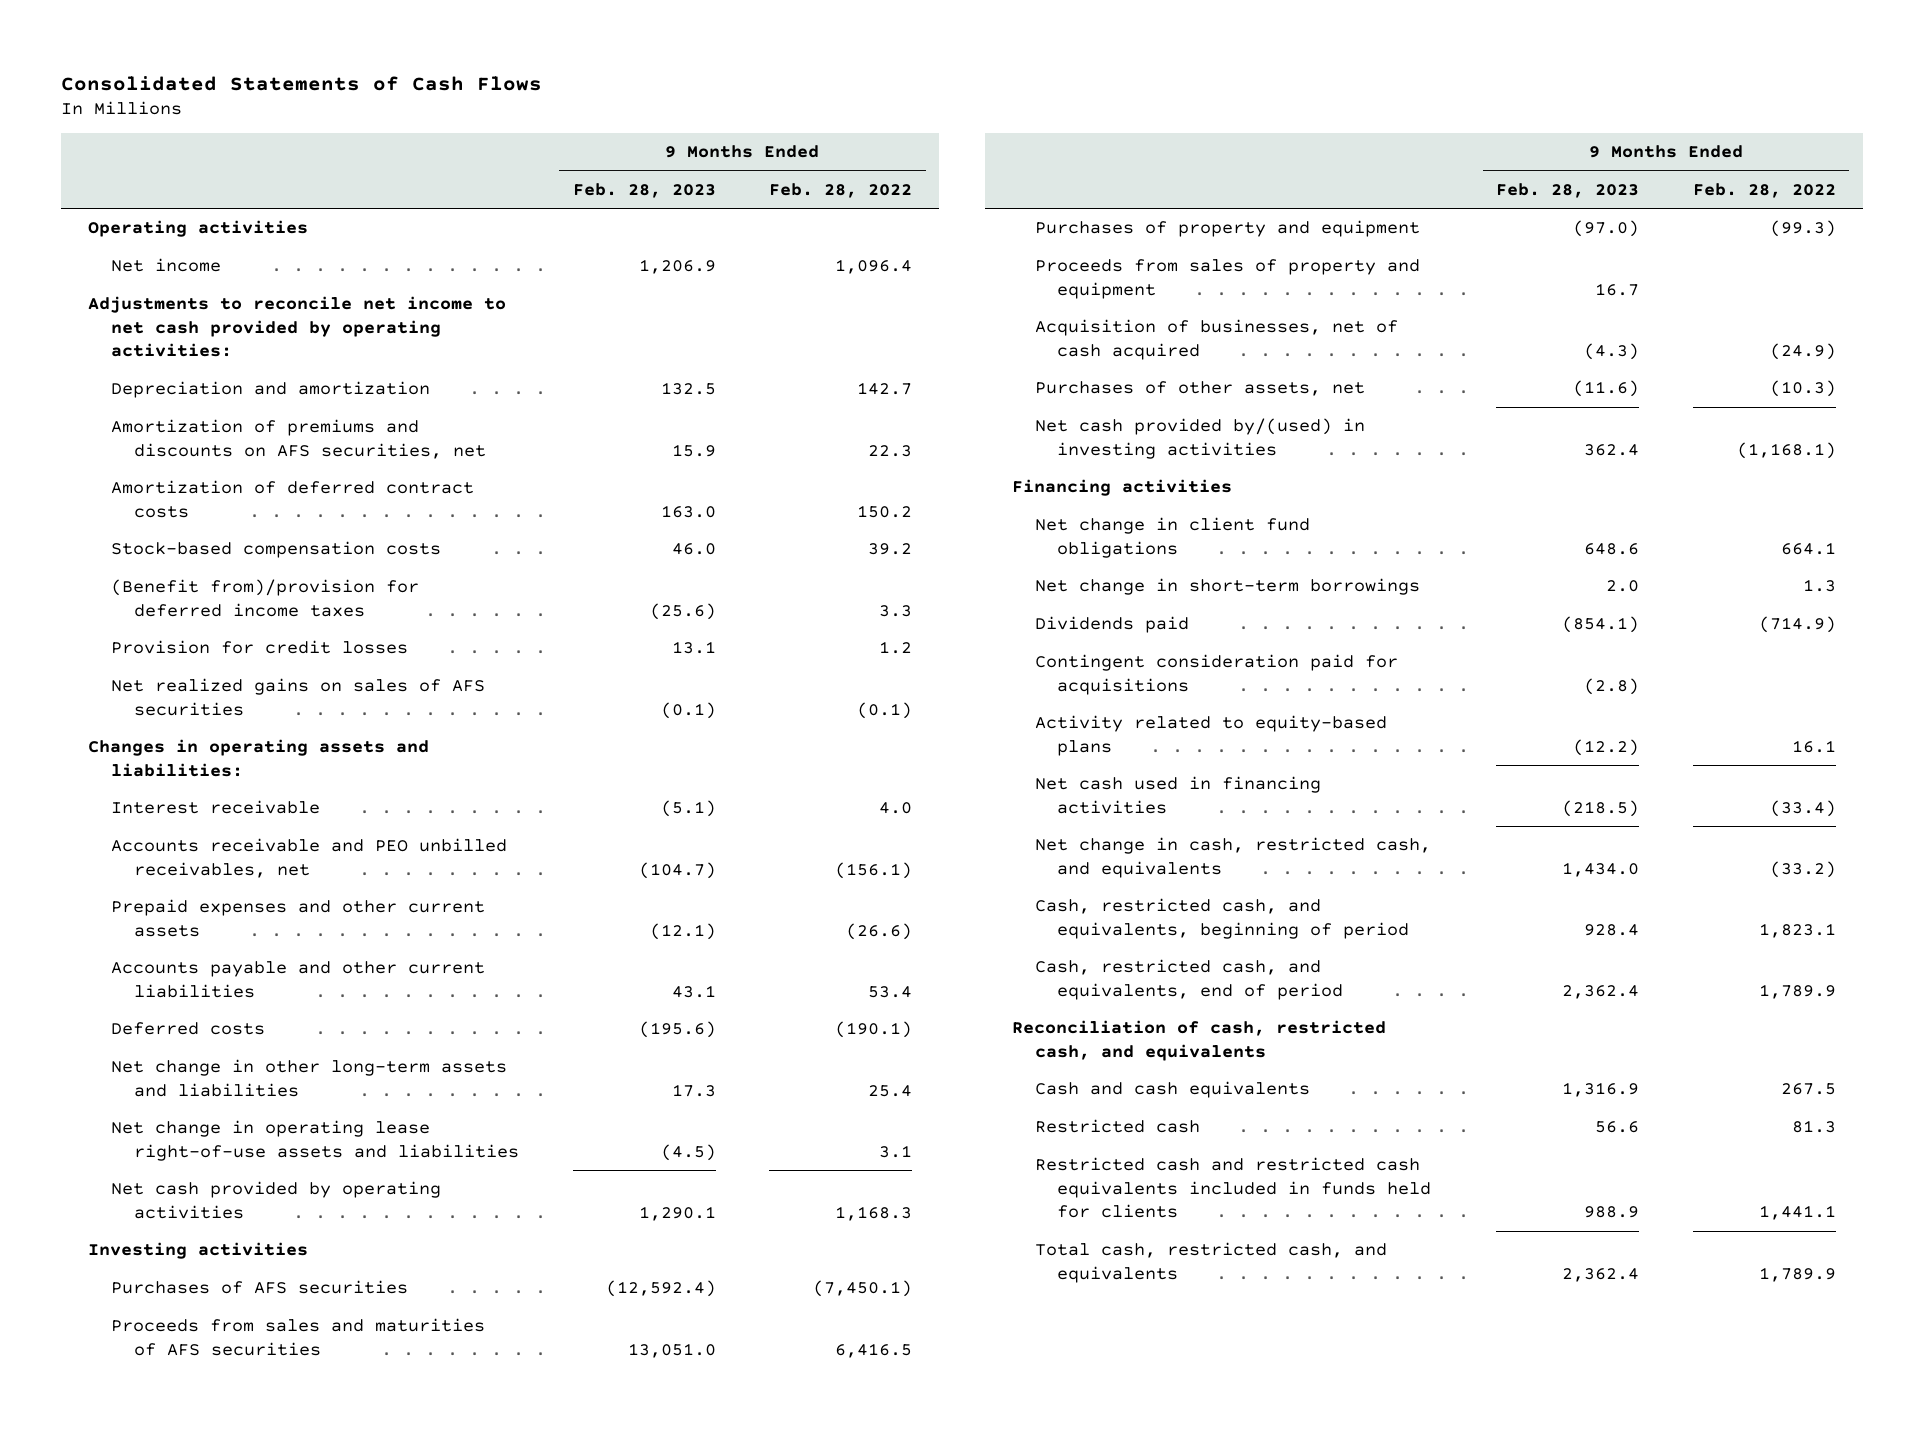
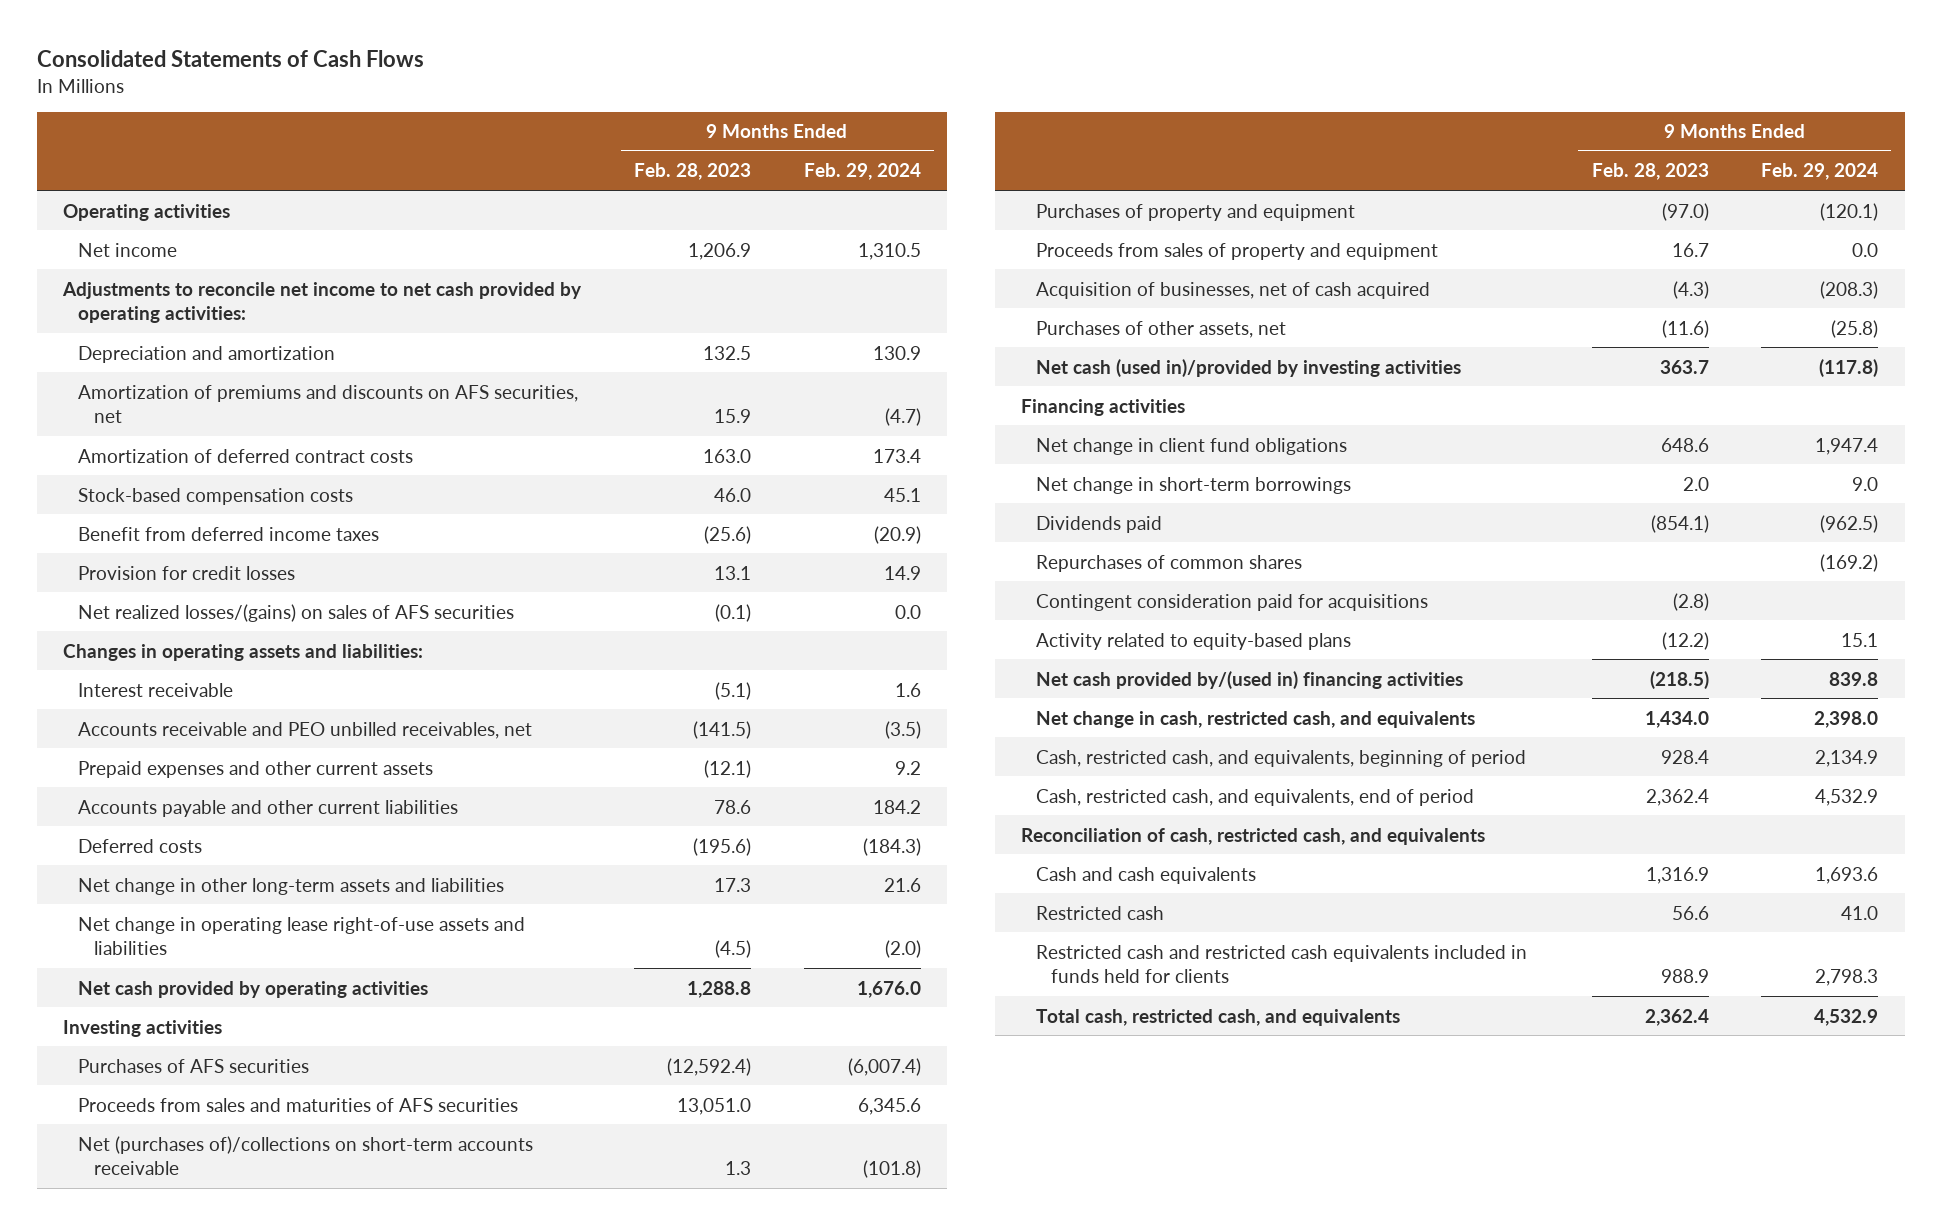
[769,182,913,198] Feb. 28, 2022 -> none
none -> [803,163,921,181] Feb. 29, 2024
[110,579,419,617] (Benefit from)/provision for deferred income taxes -> [78,526,380,541] Benefit from deferred income taxes
[110,678,485,716] Net realized gains on sales of AFS securities -> [78,603,515,622] Net realized losses/(gains) on sales of AFS securities
[638,861,716,879] (104.7) -> [692,720,751,739] (141.5)
[671,984,716,998] 43.1 -> [713,799,751,814] 78.6
[638,1205,716,1221] 1,290.1 -> [686,980,751,998] 1,288.8
none -> [78,1135,534,1176] Net (purchases of)/collections on short-term accounts receivable
[1034,418,1365,459] Net cash provided by/(used) in investing activities -> [1036,358,1462,377] Net cash (used in)/provided by investing activities
[1584,443,1640,456] 362.4 -> [1659,359,1709,374] 363.7
none -> [1036,554,1303,572] Repurchases of common shares
[1034,776,1321,814] Net cash used in financing activities -> [1036,670,1464,689] Net cash provided by/(used in) financing activities

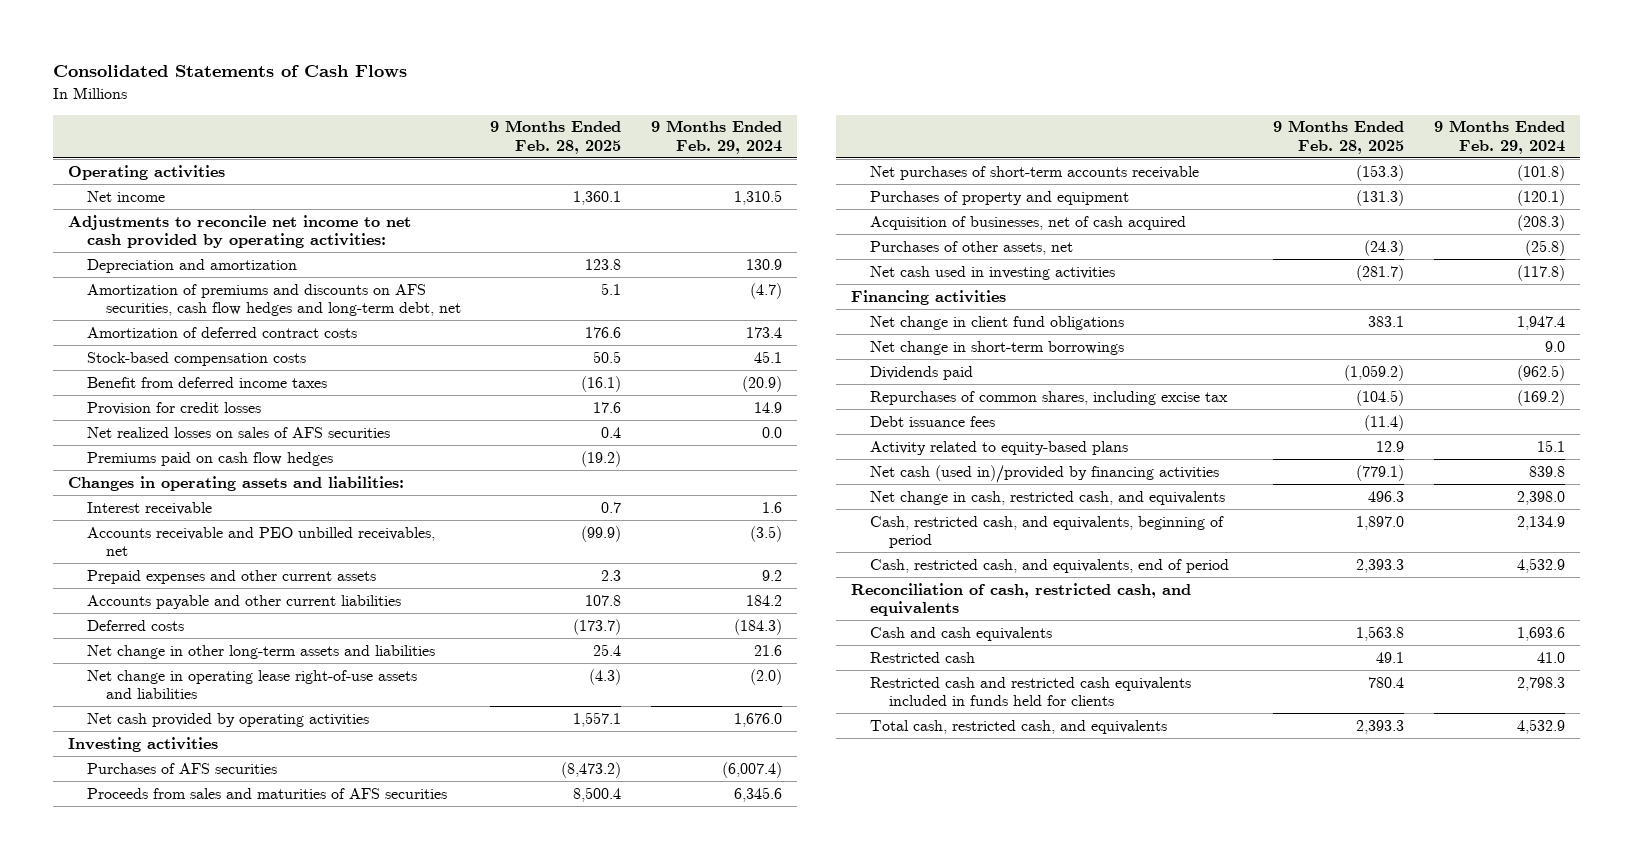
[633,163,751,181] Feb. 28, 2023 -> none
none -> [490,120,622,154] 9 Months Ended Feb. 28, 2025
[78,384,579,424] Amortization of premiums and discounts on AFS securities, net -> [86,283,461,317] Amortization of premiums and discounts on AFS securities, cash flow hedges and long-term debt, net
[78,603,515,622] Net realized losses/(gains) on sales of AFS securities -> [86,426,390,438] Net realized losses on sales of AFS securities
none -> [86,451,333,466] Premiums paid on cash flow hedges
[78,1135,534,1176] Net (purchases of)/collections on short-term accounts receivable -> [869,165,1199,180] Net purchases of short-term accounts receivable
[1036,242,1439,260] Proceeds from sales of property and equipment -> none
[1036,358,1462,377] Net cash (used in)/provided by investing activities -> [869,265,1115,280] Net cash used in investing activities
[1036,593,1429,611] Contingent consideration paid for acquisitions -> none
[1036,554,1303,572] Repurchases of common shares -> [869,390,1228,405] Repurchases of common shares, including excise tax
none -> [869,415,995,427] Debt issuance fees
[1036,670,1464,689] Net cash provided by/(used in) financing activities -> [869,464,1219,483] Net cash (used in)/provided by financing activities

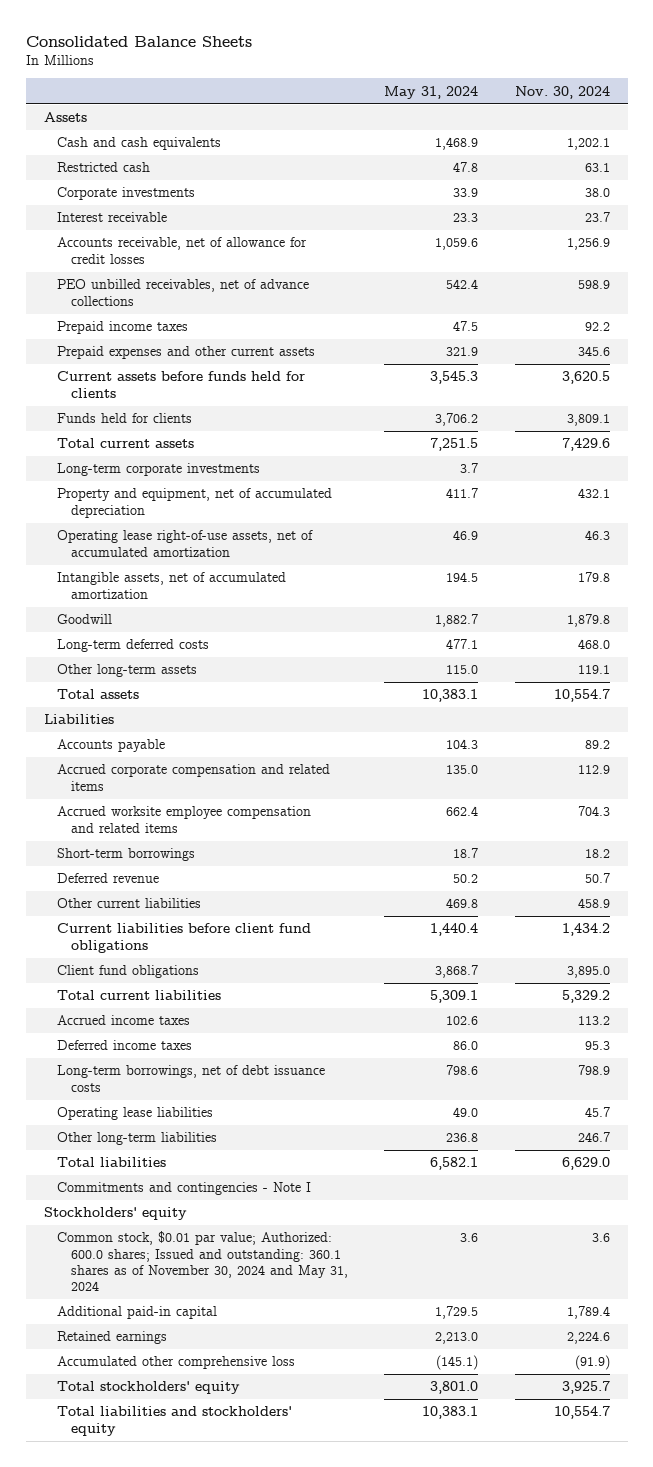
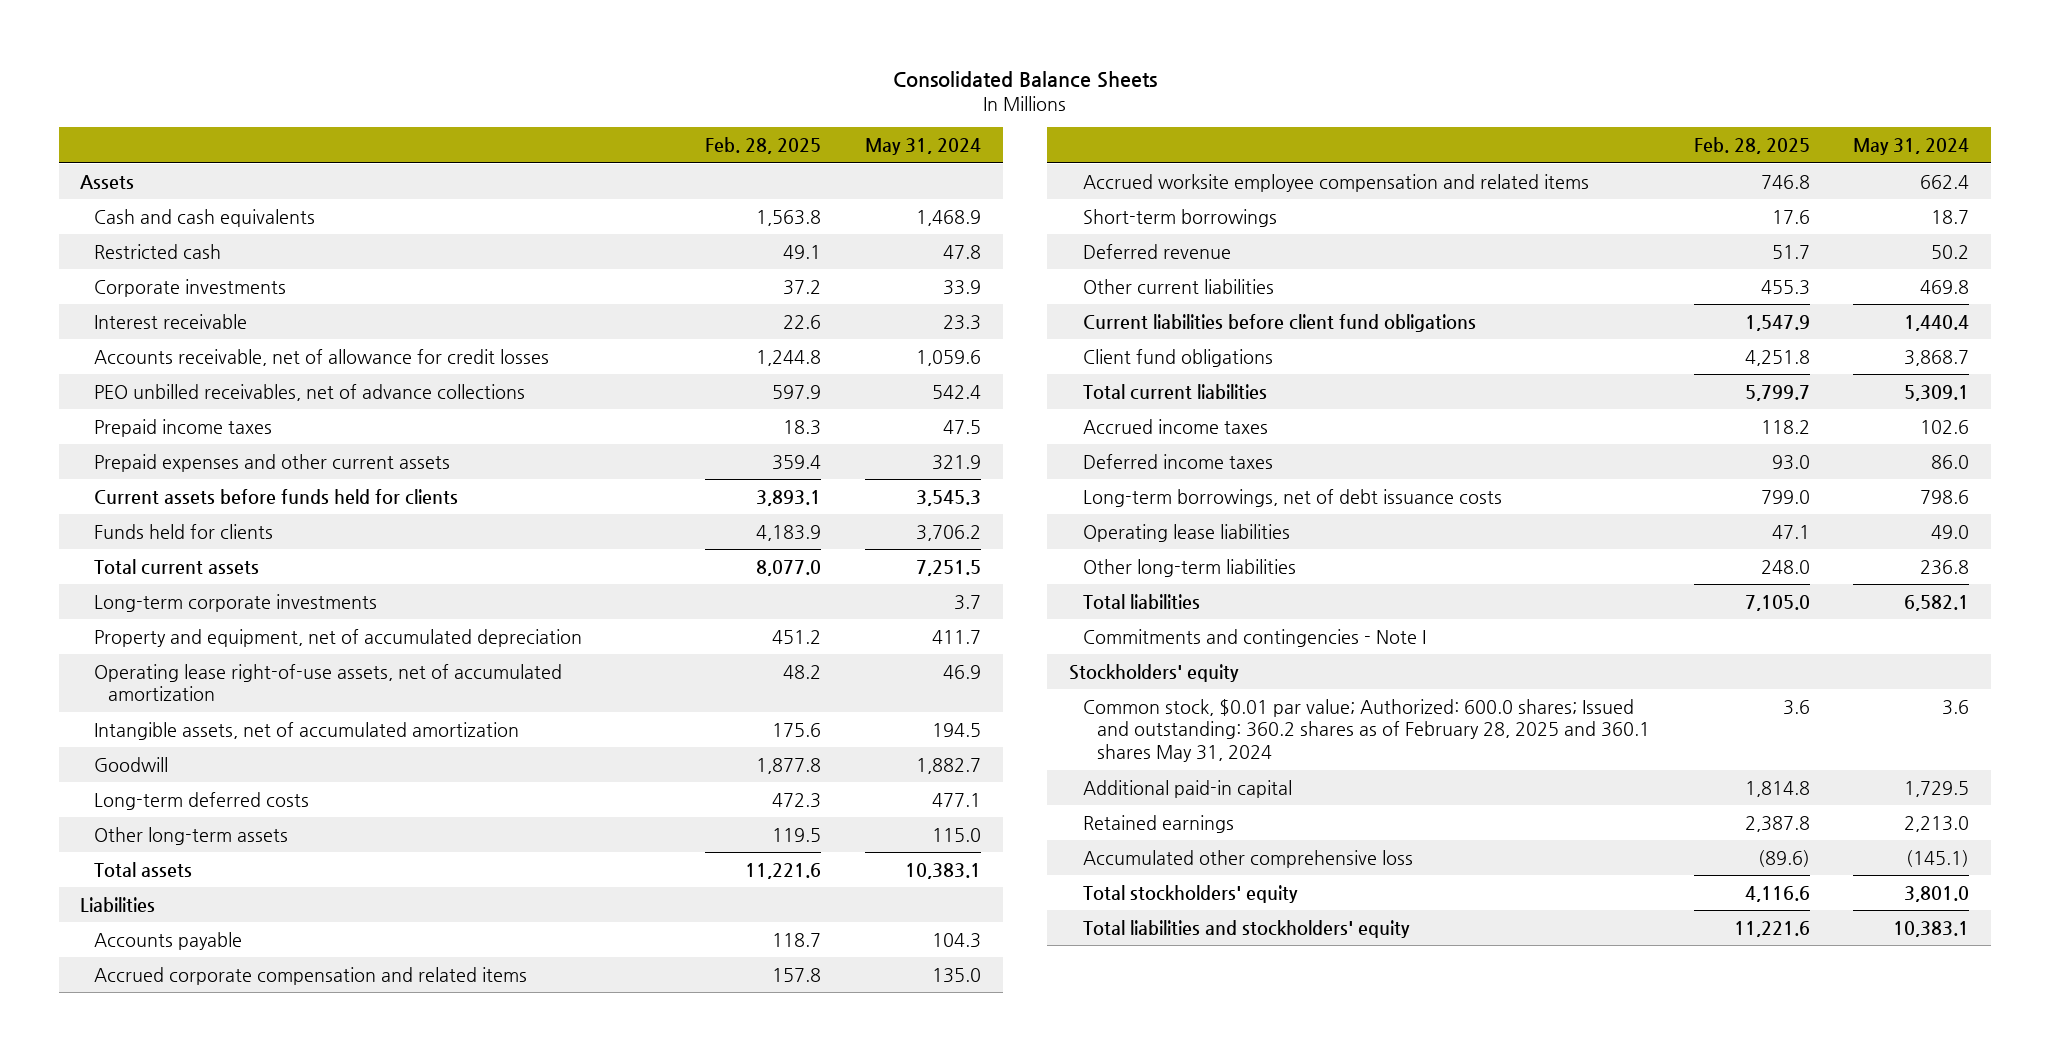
[514,85,610,99] Nov. 30, 2024 -> none
none -> [705,136,822,154] Feb. 28, 2025
[57,1231,349,1292] Common stock, $0.01 par value; Authorized: 600.0 shares; Issued and outstanding: 360.1 shares as of November 30, 2024 and May 31, 2024 -> [1082,698,1650,763] Common stock, $0.01 par value; Authorized: 600.0 shares; Issued and outstanding: 360.2 shares as of February 28, 2025 and 360.1 shares May 31, 2024

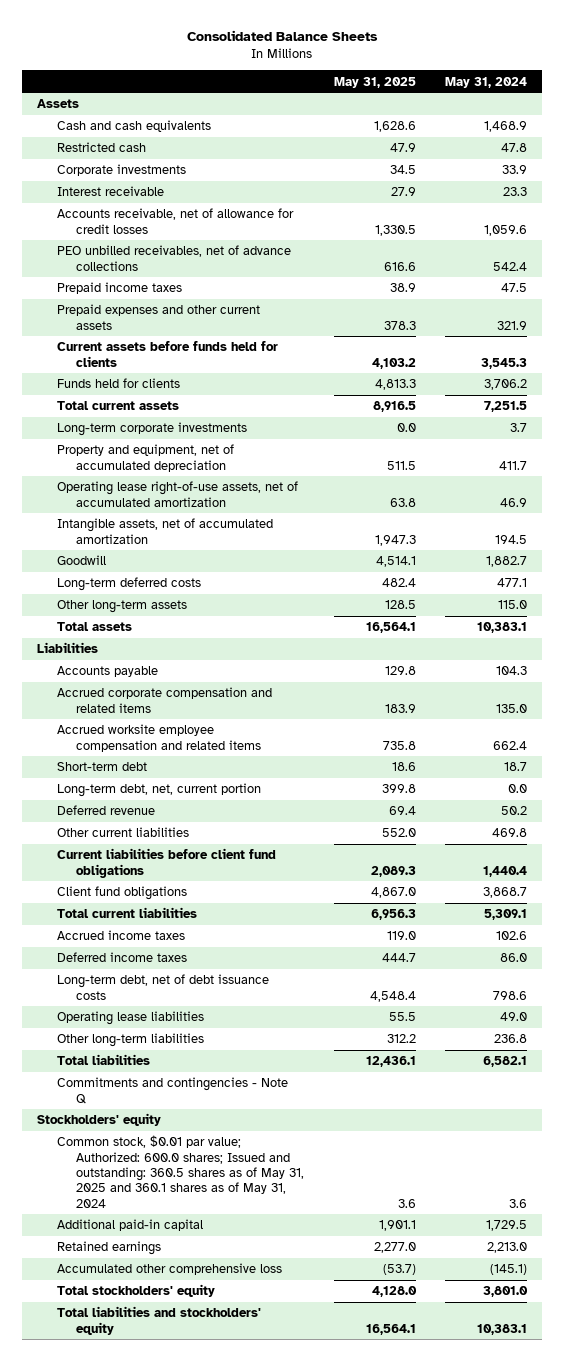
[705,136,822,154] Feb. 28, 2025 -> none
none -> [333,76,416,88] May 31, 2025
[1082,208,1277,227] Short-term borrowings -> [56,762,147,772] Short-term debt
none -> [56,783,261,798] Long-term debt, net, current portion
[1082,488,1502,507] Long-term borrowings, net of debt issuance costs -> [56,974,269,1000] Long-term debt, net of debt issuance costs
[1082,628,1426,647] Commitments and contingencies - Note I -> [56,1077,288,1104] Commitments and contingencies - Note Q
[1082,698,1650,763] Common stock, $0.01 par value; Authorized: 600.0 shares; Issued and outstanding: 360.2 shares as of February 28, 2025 and 360.1 shares May 31, 2024 -> [56,1135,305,1208] Common stock, $0.01 par value; Authorized: 600.0 shares; Issued and outstanding: 360.5 shares as of May 31, 2025 and 360.1 shares as of May 31, 2024

